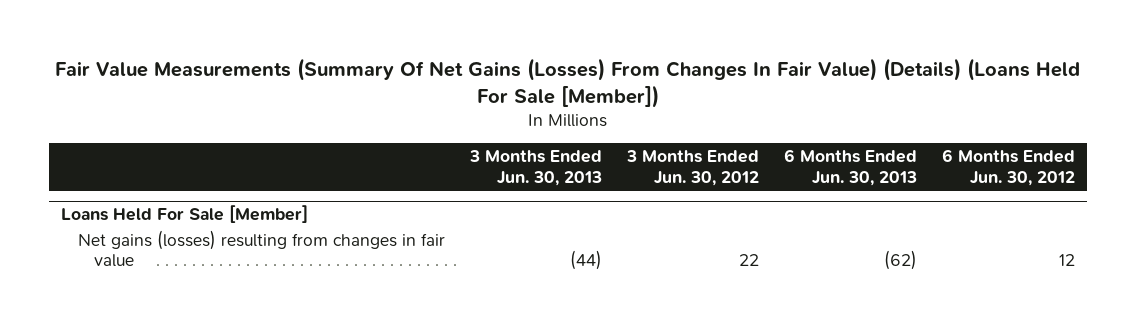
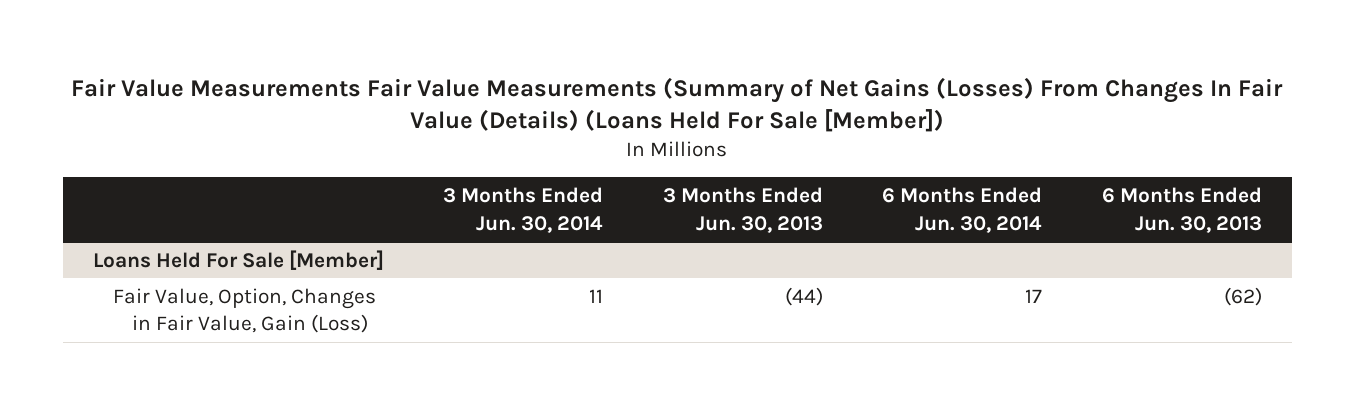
[55,57,1081,108] Fair Value Measurements (Summary Of Net Gains (Losses) From Changes In Fair Value) (Details) (Loans Held For Sale [Member]) -> [71,76,1284,133] Fair Value Measurements Fair Value Measurements (Summary of Net Gains (Losses) From Changes In Fair Value (Details) (Loans Held For Sale [Member])
[625,150,759,186] 3 Months Ended Jun. 30, 2012 -> none
[941,149,1075,186] 6 Months Ended Jun. 30, 2012 -> none
none -> [443,187,604,233] 3 Months Ended Jun. 30, 2014
none -> [882,187,1043,233] 6 Months Ended Jun. 30, 2014
[77,230,445,268] Net gains (losses) resulting from changes in fair value -> [112,287,376,334] Fair Value, Option, Changes in Fair Value, Gain (Loss)

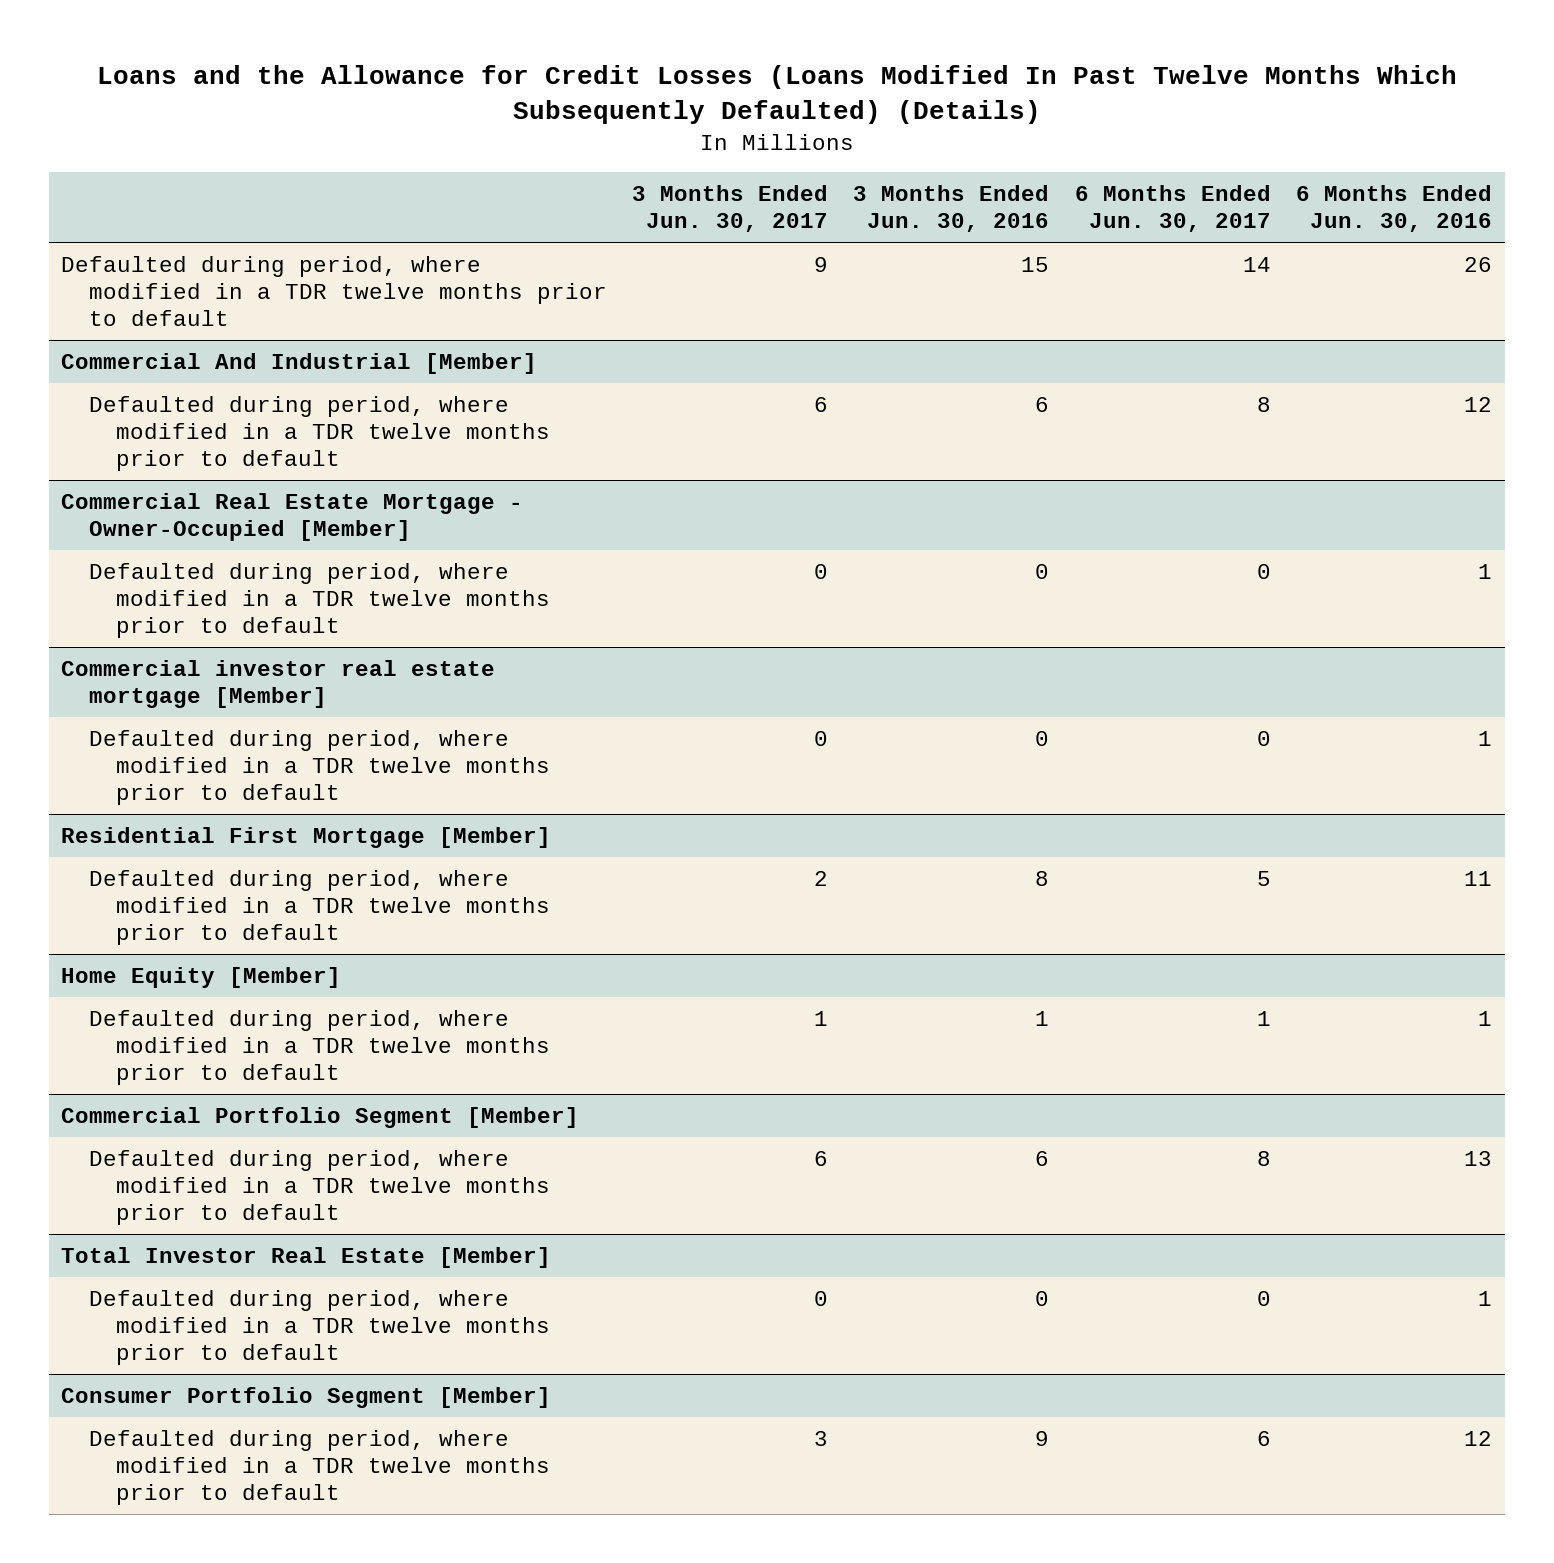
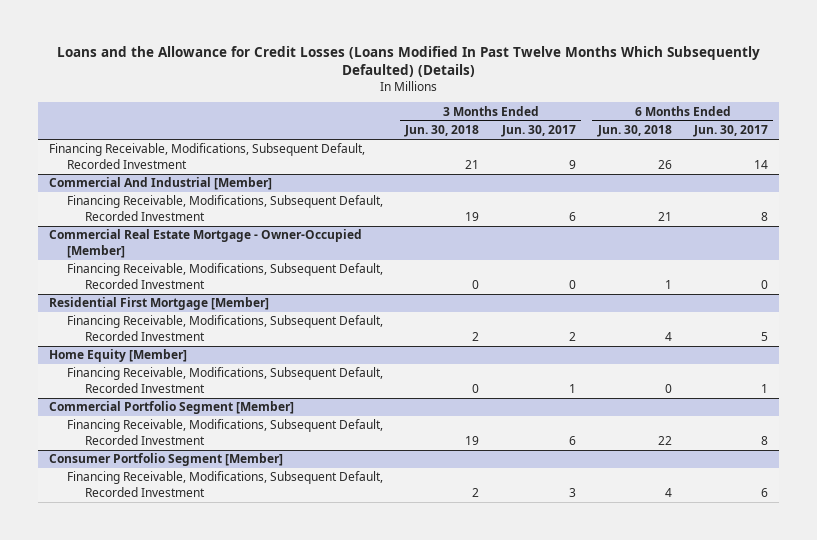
[853,185,1050,233] 3 Months Ended Jun. 30, 2016 -> none
[1296,185,1493,233] 6 Months Ended Jun. 30, 2016 -> none
none -> [404,125,480,138] Jun. 30, 2018
none -> [596,125,672,138] Jun. 30, 2018
[61,255,607,327] Defaulted during period, where modified in a TDR twelve months prior to default -> [49,143,366,169] Financing Receivable, Modifications, Subsequent Default, Recorded Investment
[88,395,551,472] Defaulted during period, where modified in a TDR twelve months prior to default -> [67,195,384,221] Financing Receivable, Modifications, Subsequent Default, Recorded Investment
[61,659,496,708] Commercial investor real estate mortgage [Member] -> none
[88,729,551,806] Defaulted during period, where modified in a TDR twelve months prior to default -> none
[88,562,551,639] Defaulted during period, where modified in a TDR twelve months prior to default -> [67,263,384,289] Financing Receivable, Modifications, Subsequent Default, Recorded Investment
[88,869,551,946] Defaulted during period, where modified in a TDR twelve months prior to default -> [67,315,384,341] Financing Receivable, Modifications, Subsequent Default, Recorded Investment
[88,1009,551,1086] Defaulted during period, where modified in a TDR twelve months prior to default -> [67,367,384,393] Financing Receivable, Modifications, Subsequent Default, Recorded Investment
[61,1246,552,1268] Total Investor Real Estate [Member] -> none
[88,1289,551,1366] Defaulted during period, where modified in a TDR twelve months prior to default -> none
[88,1149,551,1226] Defaulted during period, where modified in a TDR twelve months prior to default -> [67,419,384,445] Financing Receivable, Modifications, Subsequent Default, Recorded Investment
[88,1429,551,1506] Defaulted during period, where modified in a TDR twelve months prior to default -> [67,471,384,497] Financing Receivable, Modifications, Subsequent Default, Recorded Investment

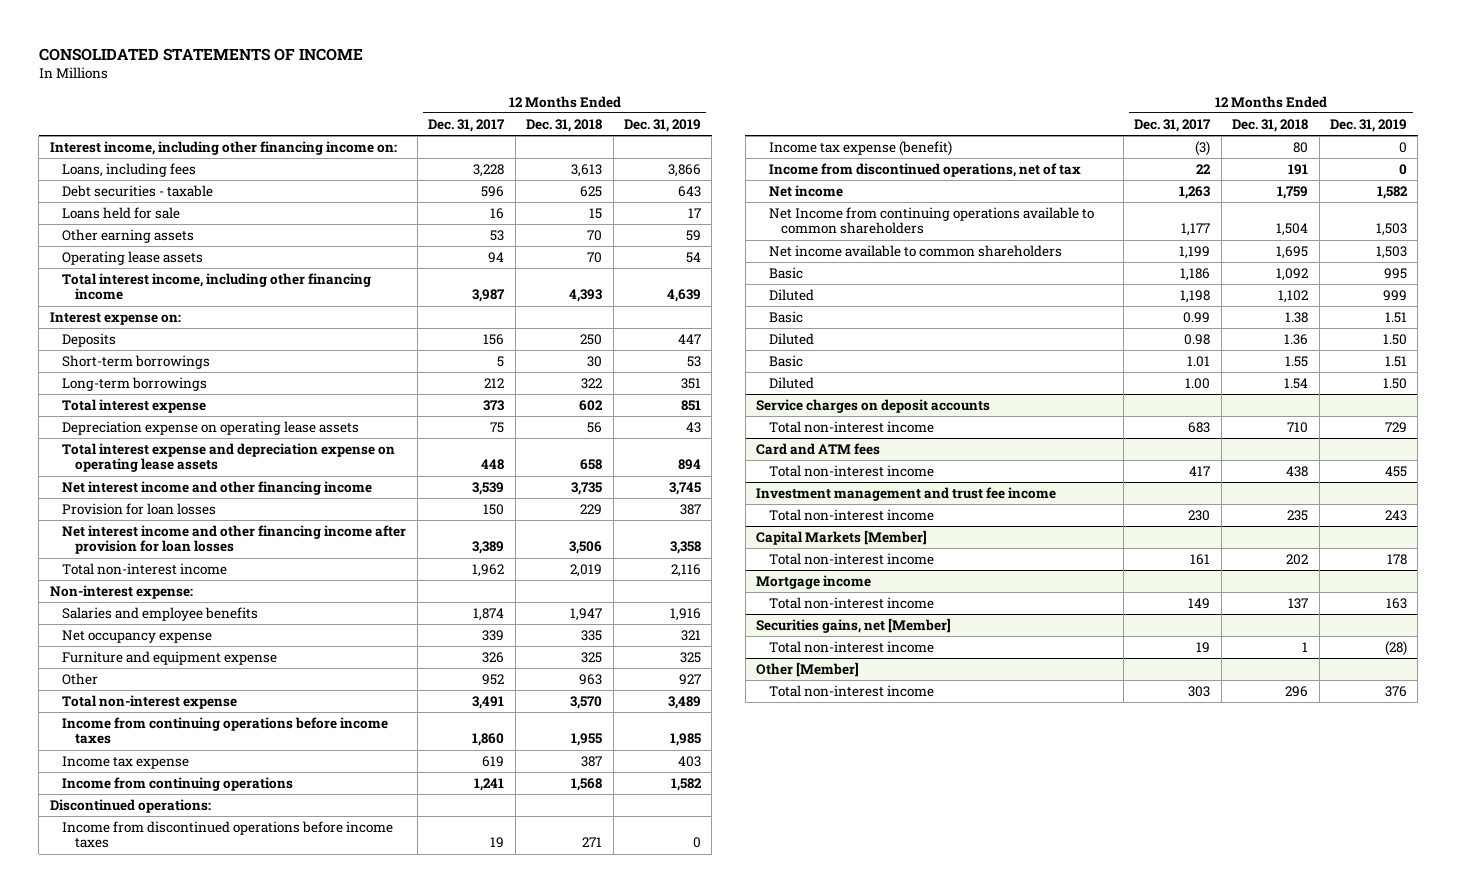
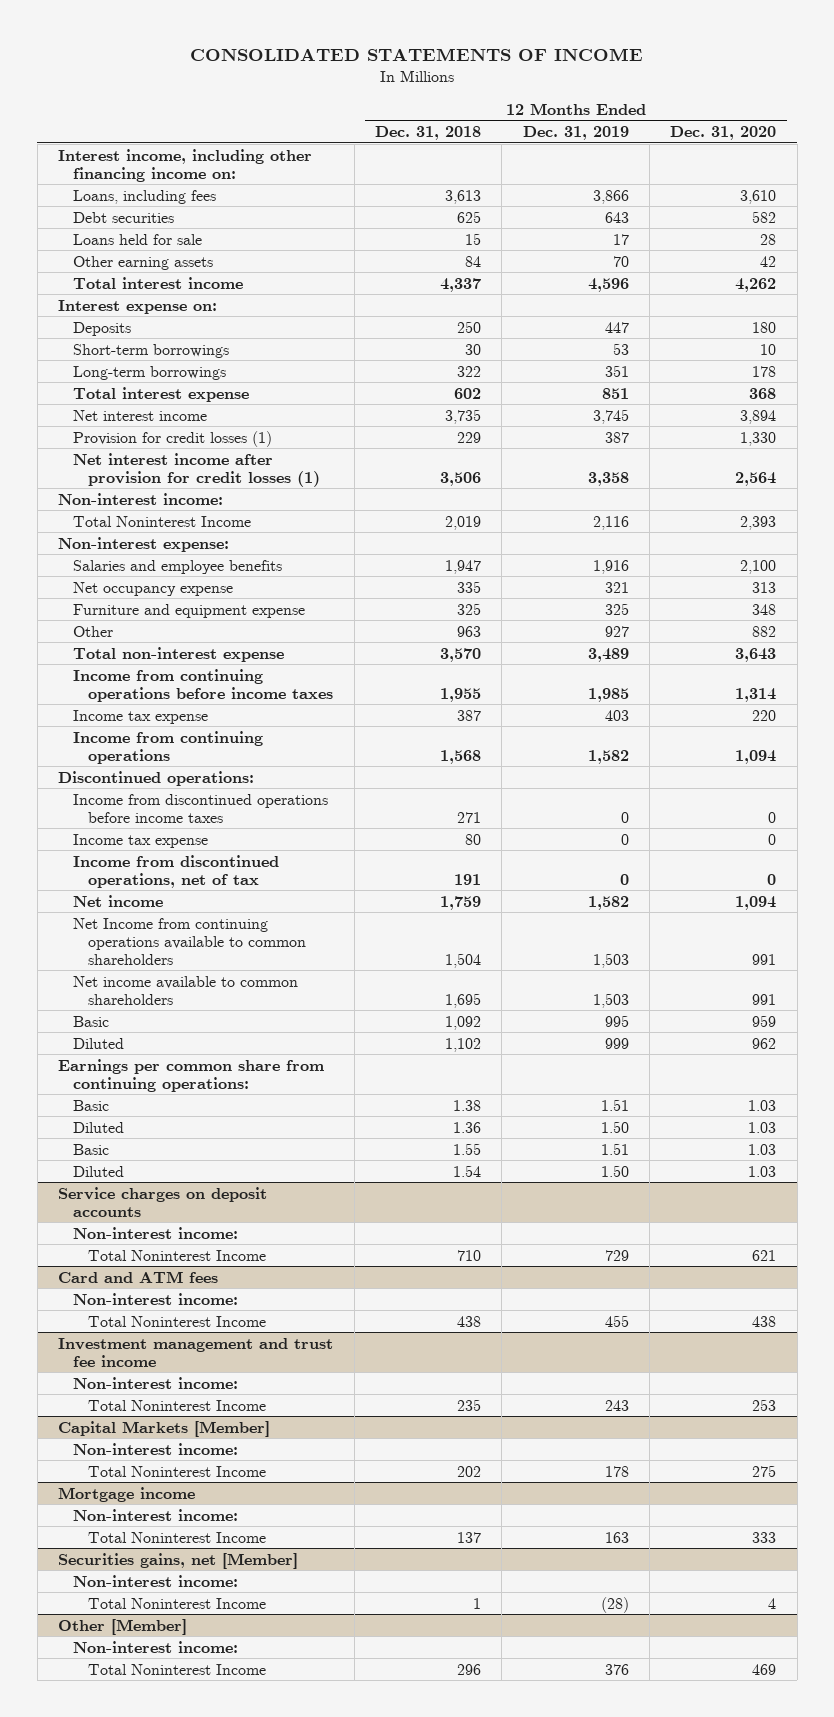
[428,118,506,132] Dec. 31, 2017 -> none
none -> [670,125,777,140] Dec. 31, 2020
[62,184,214,197] Debt securities - taxable -> [73,211,175,223] Debt securities
[62,250,204,265] Operating lease assets -> none
[587,229,603,241] 70 -> [464,255,481,267] 84
[685,229,701,241] 59 -> [612,255,629,267] 70
[62,272,372,301] Total interest income, including other financing income -> [73,276,244,289] Total interest income
[569,289,603,303] 4,393 -> [439,277,481,292] 4,337
[666,289,701,303] 4,639 -> [587,277,629,292] 4,596
[62,420,360,435] Depreciation expense on operating lease assets -> none
[62,442,396,473] Total interest expense and depreciation expense on operating lease assets -> none
[62,480,373,495] Net interest income and other financing income -> [73,409,208,421] Net interest income
[62,502,217,515] Provision for loan losses -> [73,430,273,447] Provision for credit losses (1)
[62,524,407,555] Net interest income and other financing income after provision for loan losses -> [73,452,321,487] Net interest income after provision for credit losses (1)
none -> [57,492,223,505] Non-interest income:
[62,562,228,575] Total non-interest income -> [73,515,252,527] Total Noninterest Income
[768,140,952,156] Income tax expense (benefit) -> [73,833,209,848] Income tax expense
none -> [57,1058,324,1092] Earnings per common share from continuing operations:
none -> [73,1226,239,1239] Non-interest income:
[768,420,934,433] Total non-interest income -> [88,1249,267,1261] Total Noninterest Income
none -> [73,1292,239,1305] Non-interest income:
[768,464,934,477] Total non-interest income -> [88,1315,267,1327] Total Noninterest Income
none -> [73,1376,239,1389] Non-interest income:
[768,508,934,521] Total non-interest income -> [88,1399,267,1411] Total Noninterest Income
none -> [73,1442,239,1455] Non-interest income:
[768,552,934,565] Total non-interest income -> [88,1465,267,1477] Total Noninterest Income
none -> [73,1508,239,1521] Non-interest income:
[768,596,934,609] Total non-interest income -> [88,1531,267,1543] Total Noninterest Income
none -> [73,1574,239,1587] Non-interest income:
[768,640,934,653] Total non-interest income -> [88,1597,267,1609] Total Noninterest Income
none -> [73,1640,239,1653] Non-interest income:
[768,684,934,697] Total non-interest income -> [88,1663,267,1675] Total Noninterest Income

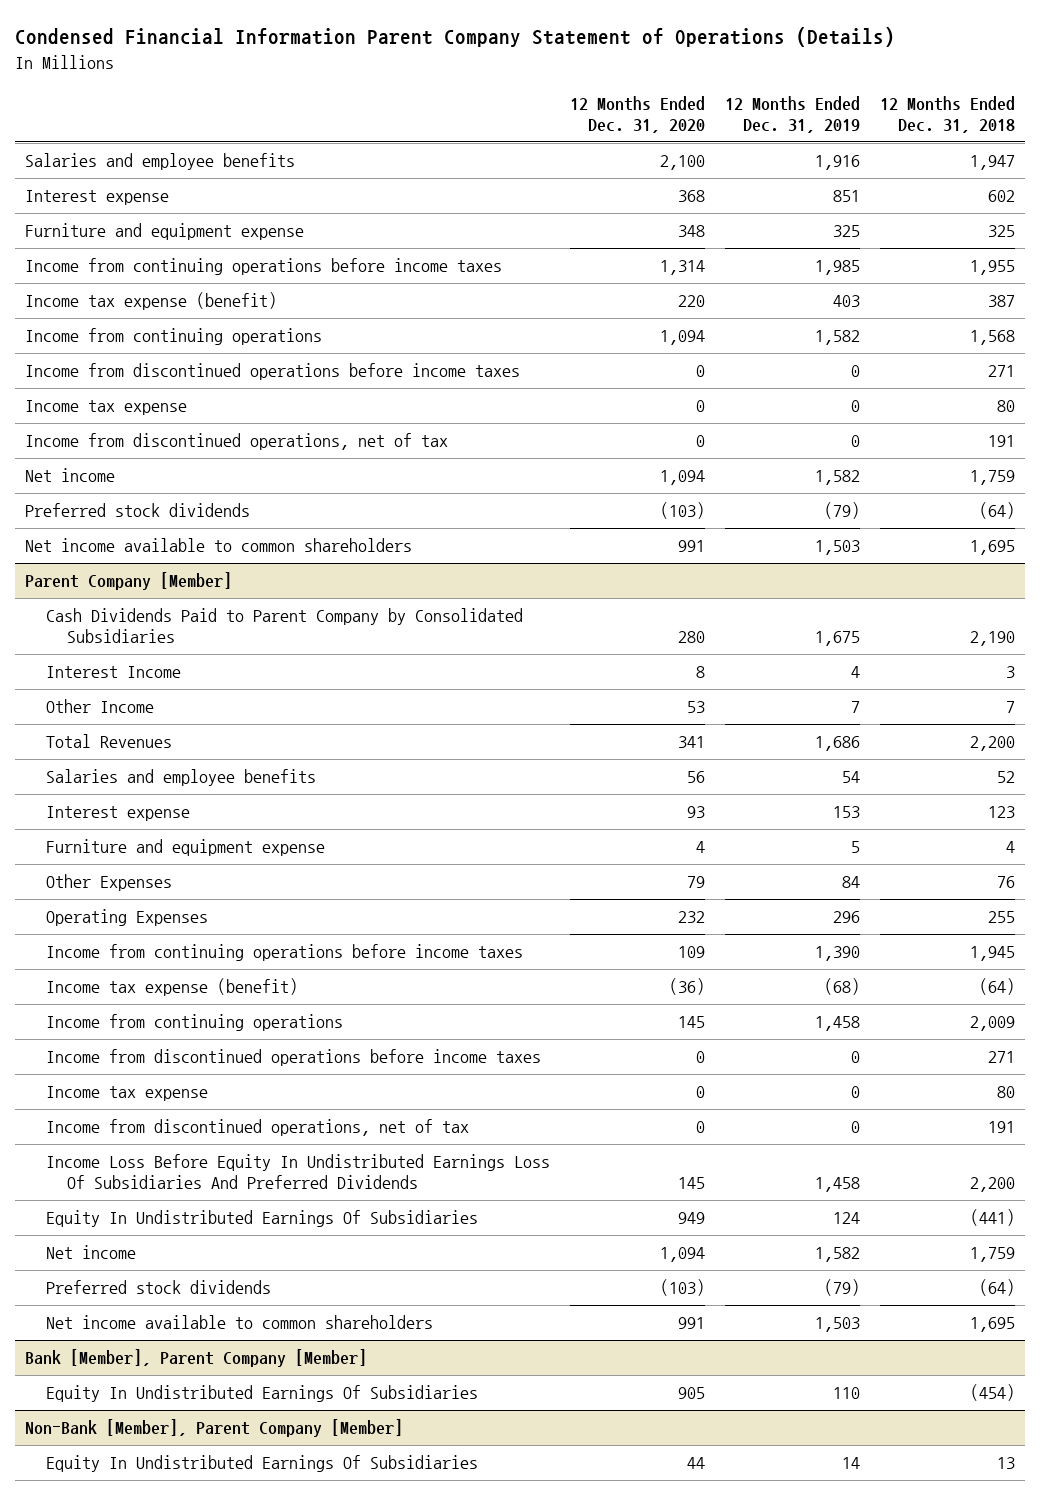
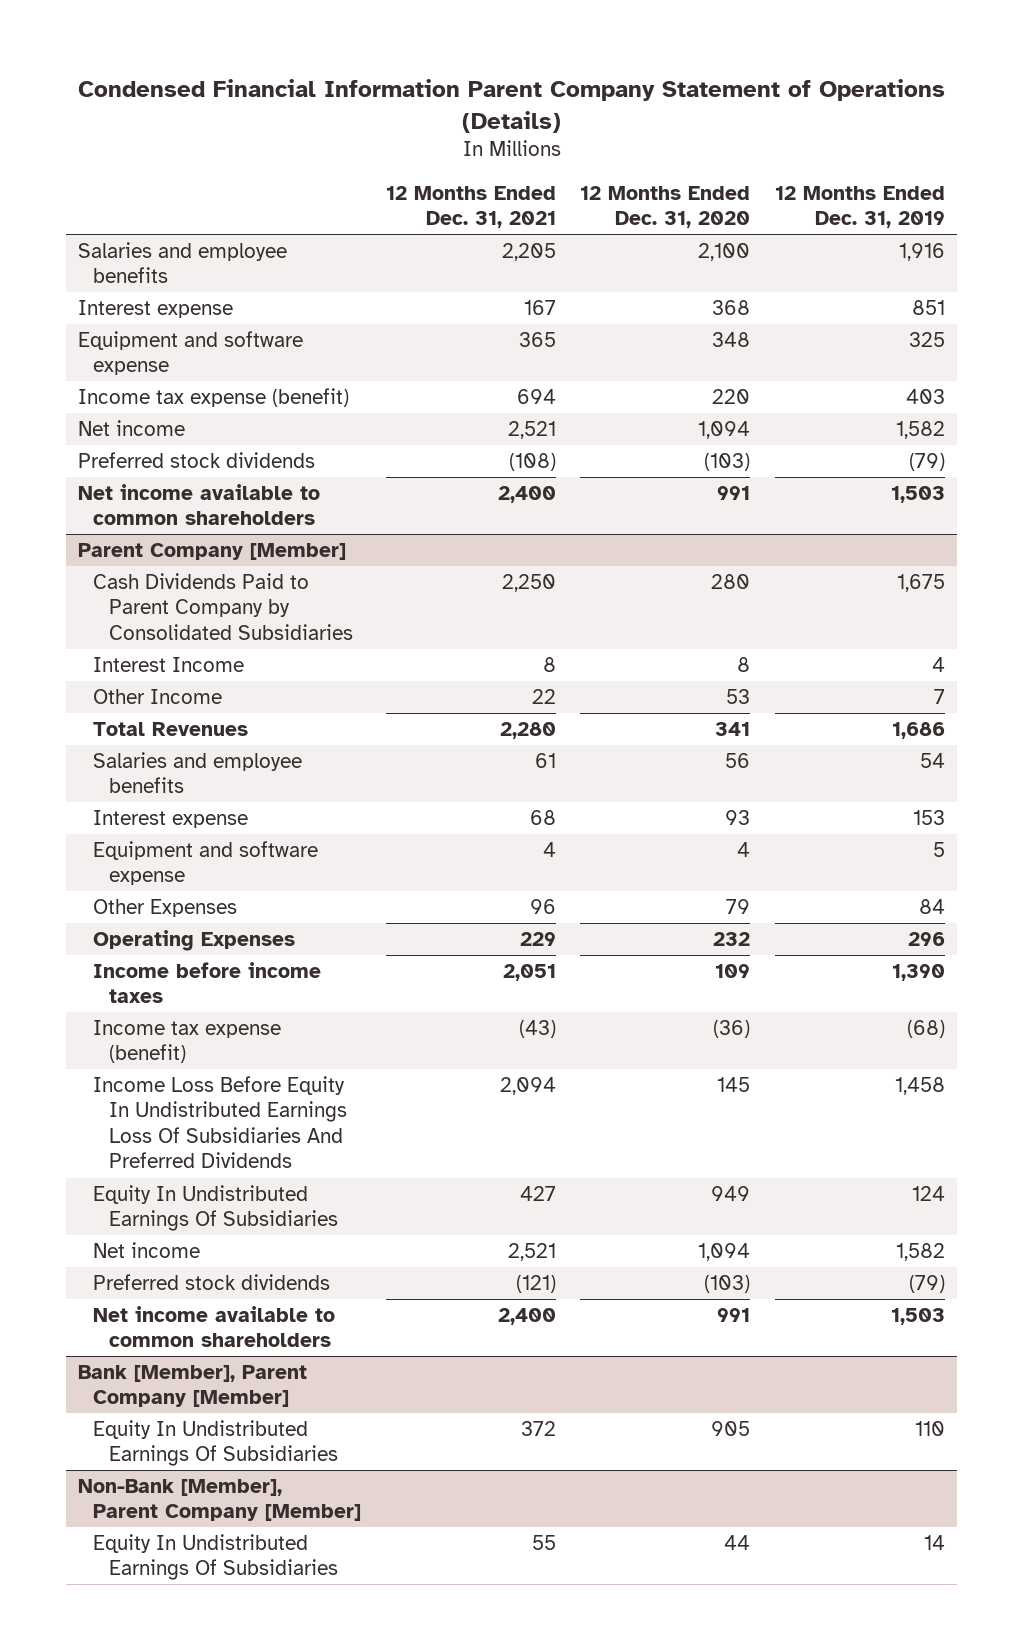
[879,95,1015,133] 12 Months Ended Dec. 31, 2018 -> none
none -> [385,185,556,229] 12 Months Ended Dec. 31, 2021
[25,258,503,276] Income from continuing operations before income taxes -> none
[25,223,305,241] Furniture and equipment expense -> [77,330,303,376] Equipment and software expense
[25,328,323,346] Income from continuing operations -> none
[25,363,521,381] Income from discontinued operations before income taxes -> none
[25,400,188,416] Income tax expense -> none
[25,433,449,451] Income from discontinued operations, net of tax -> none
[45,839,325,857] Furniture and equipment expense -> [93,840,319,886] Equipment and software expense
[45,944,523,962] Income from continuing operations before income taxes -> [93,961,322,1004] Income before income taxes
[45,1014,343,1032] Income from continuing operations -> none
[45,1049,541,1067] Income from discontinued operations before income taxes -> none
[45,1086,208,1102] Income tax expense -> none
[45,1119,469,1137] Income from discontinued operations, net of tax -> none

